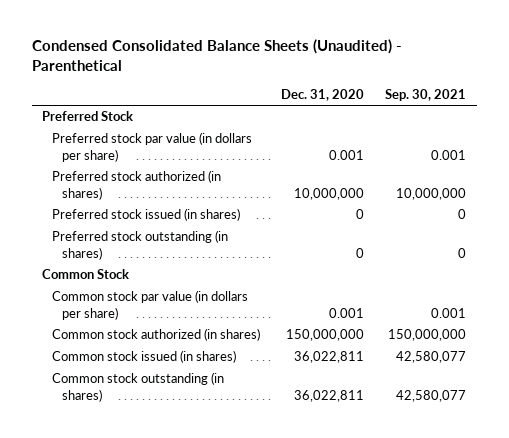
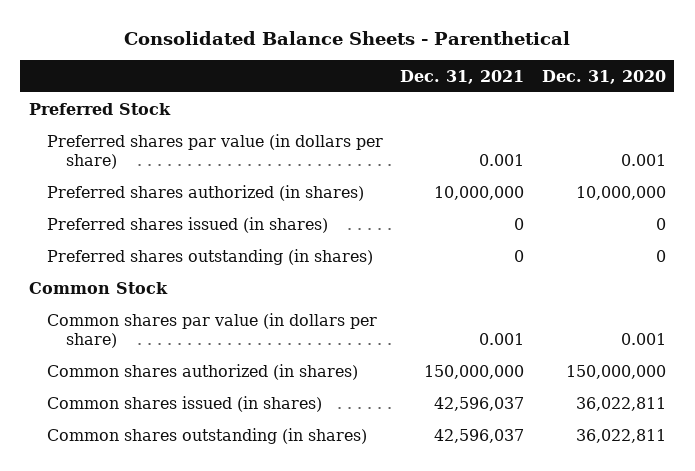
[31,39,402,72] Condensed Consolidated Balance Sheets (Unaudited) - Parenthetical -> [124,30,571,45] Consolidated Balance Sheets - Parenthetical
[385,89,467,102] Sep. 30, 2021 -> none
none -> [400,69,525,84] Dec. 31, 2021
[52,132,253,162] Preferred stock par value (in dollars per share) -> [47,133,384,169] Preferred shares par value (in dollars per share)
[52,170,222,200] Preferred stock authorized (in shares) -> [47,184,365,201] Preferred shares authorized (in shares)
[52,208,241,222] Preferred stock issued (in shares) -> [47,216,329,233] Preferred shares issued (in shares)
[52,230,229,260] Preferred stock outstanding (in shares) -> [47,248,374,265] Preferred shares outstanding (in shares)
[52,290,249,320] Common stock par value (in dollars per share) -> [47,312,378,348] Common shares par value (in dollars per share)
[52,328,261,342] Common stock authorized (in shares) -> [47,363,359,380] Common shares authorized (in shares)
[52,350,237,364] Common stock issued (in shares) -> [47,395,323,412] Common shares issued (in shares)
[52,372,225,402] Common stock outstanding (in shares) -> [47,427,368,444] Common shares outstanding (in shares)

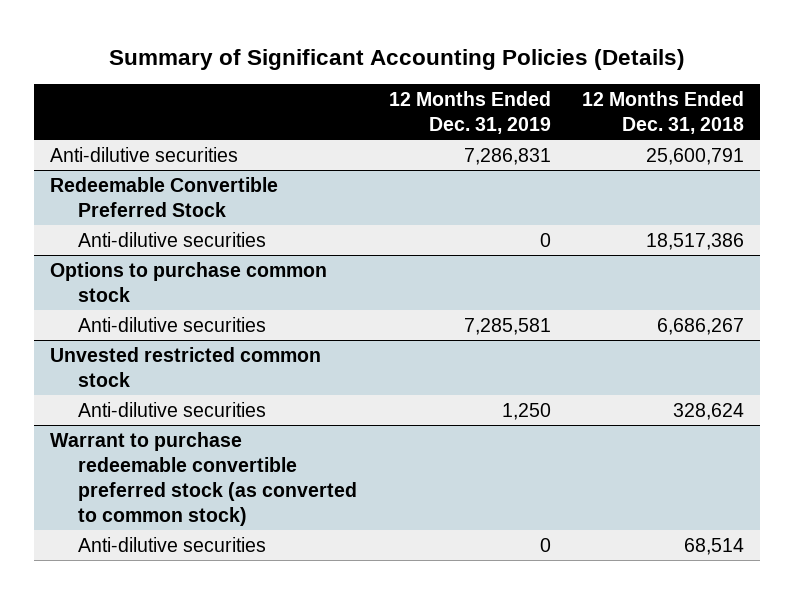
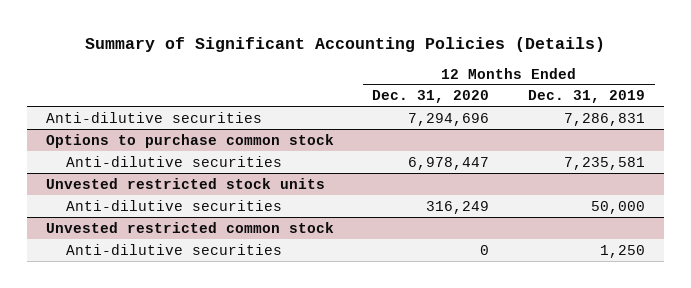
[582,91,745,135] 12 Months Ended Dec. 31, 2018 -> none
none -> [372,90,490,104] Dec. 31, 2020
[49,176,278,217] Redeemable Convertible Preferred Stock -> none
[77,231,266,247] Anti-dilutive securities -> none
[463,317,551,335] 7,285,581 -> [563,156,645,170] 7,235,581
none -> [45,177,325,189] Unvested restricted stock units
none -> [66,199,283,211] Anti-dilutive securities
[49,431,357,527] Warrant to purchase redeemable convertible preferred stock (as converted to common stock) -> none
[77,536,266,552] Anti-dilutive securities -> none

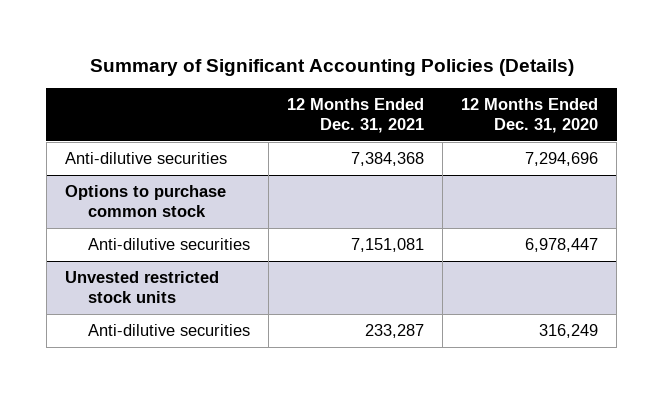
[527,90,645,104] Dec. 31, 2019 -> none
none -> [287,98,425,134] 12 Months Ended Dec. 31, 2021
[45,221,334,233] Unvested restricted common stock -> none
[66,243,283,255] Anti-dilutive securities -> none

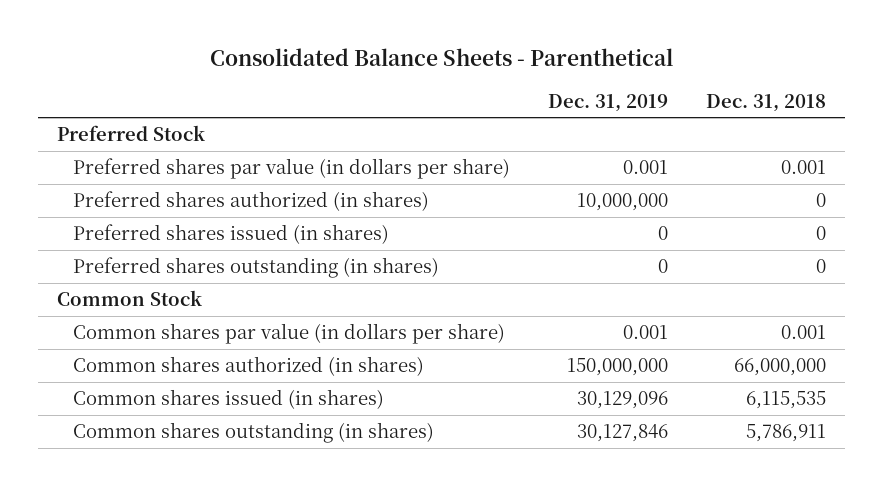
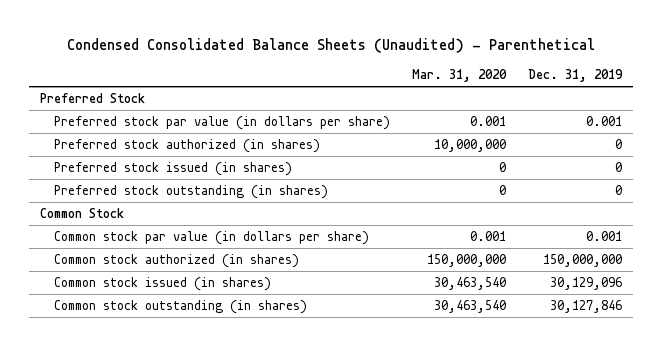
[209,48,673,67] Consolidated Balance Sheets - Parenthetical -> [66,37,595,53] Condensed Consolidated Balance Sheets (Unaudited) - Parenthetical
[706,93,827,112] Dec. 31, 2018 -> none
none -> [411,68,507,82] Mar. 31, 2020
[73,158,511,180] Preferred shares par value (in dollars per share) -> [53,116,390,131] Preferred stock par value (in dollars per share)
[73,191,430,212] Preferred shares authorized (in shares) -> [53,139,320,154] Preferred stock authorized (in shares)
[577,193,669,212] 10,000,000 -> [614,139,622,150] 0
[73,224,390,245] Preferred shares issued (in shares) -> [53,162,292,177] Preferred stock issued (in shares)
[73,257,440,279] Preferred shares outstanding (in shares) -> [53,185,328,200] Preferred stock outstanding (in shares)
[73,323,506,345] Common shares par value (in dollars per share) -> [53,231,369,246] Common stock par value (in dollars per share)
[73,356,425,377] Common shares authorized (in shares) -> [53,254,299,269] Common stock authorized (in shares)
[73,389,385,410] Common shares issued (in shares) -> [53,277,271,292] Common stock issued (in shares)
[73,422,435,444] Common shares outstanding (in shares) -> [53,300,307,315] Common stock outstanding (in shares)

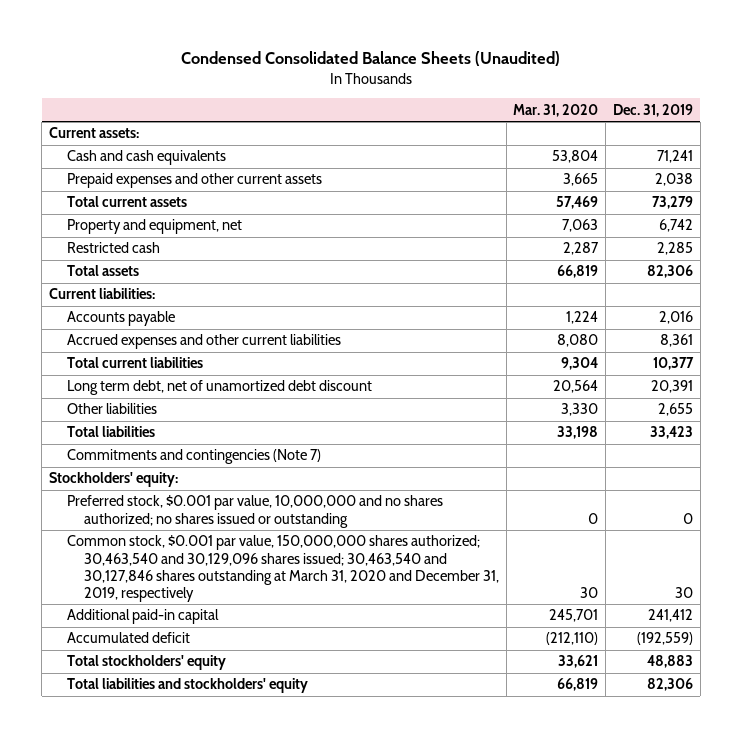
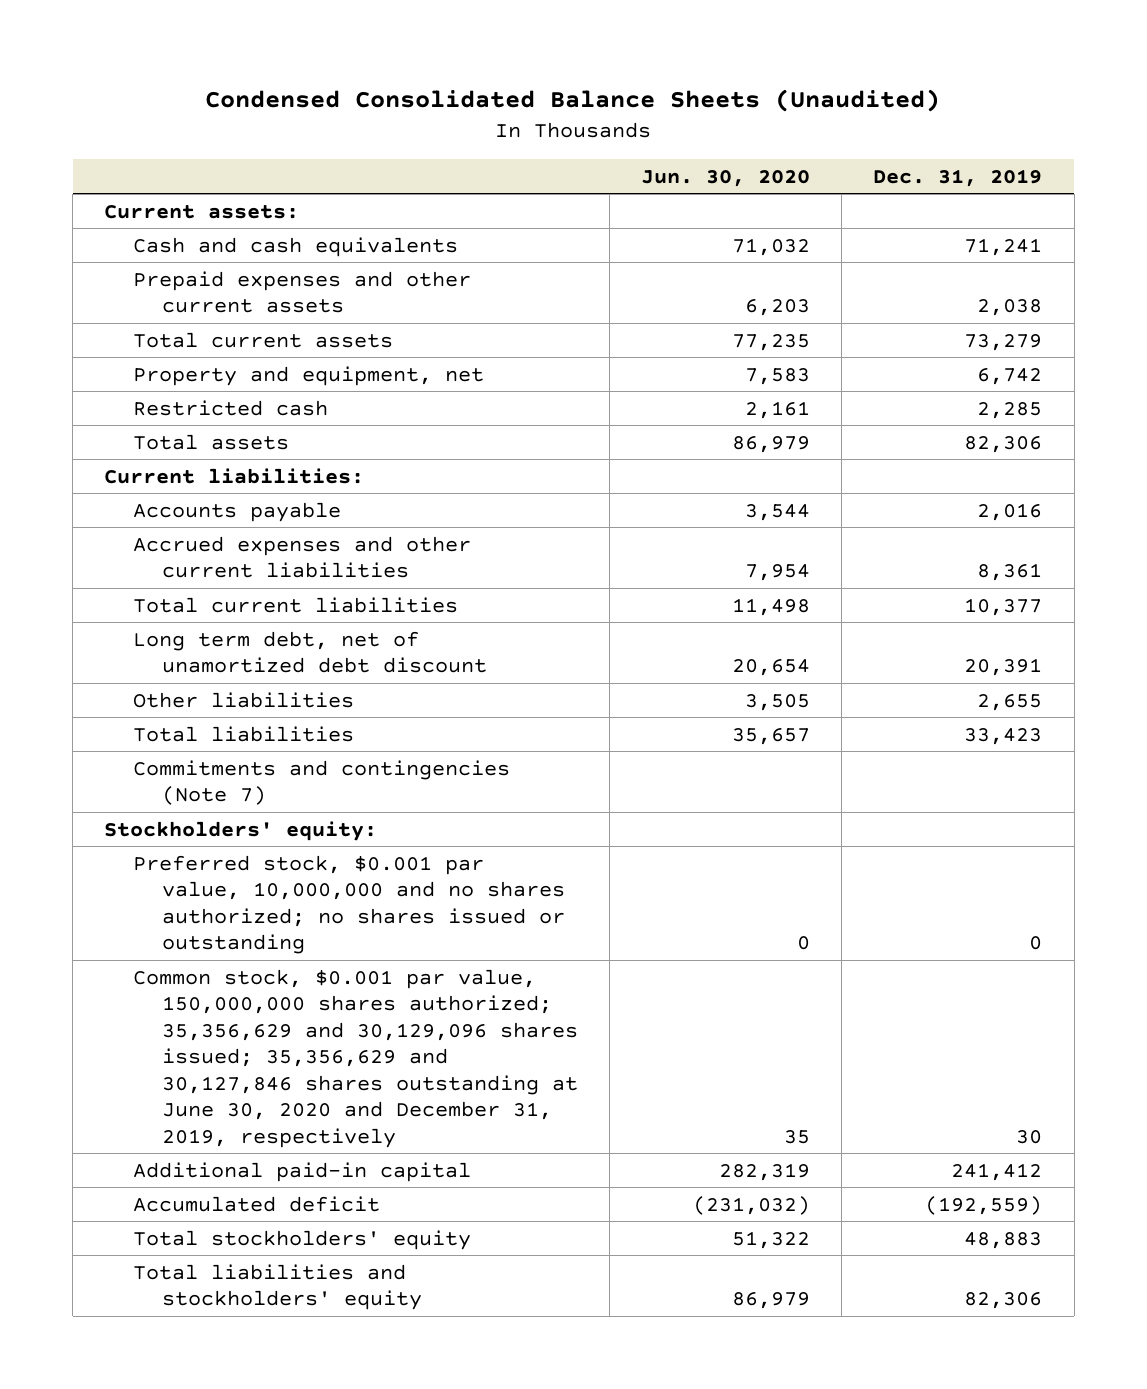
[513,103,599,117] Mar. 31, 2020 -> none
none -> [640,169,810,187] Jun. 30, 2020
[66,535,499,602] Common stock, $0.001 par value, 150,000,000 shares authorized; 30,463,540 and 30,129,096 shares issued; 30,463,540 and 30,127,846 shares outstanding at March 31, 2020 and December 31, 2019, respectively -> [132,968,578,1148] Common stock, $0.001 par value, 150,000,000 shares authorized; 35,356,629 and 30,129,096 shares issued; 35,356,629 and 30,127,846 shares outstanding at June 30, 2020 and December 31, 2019, respectively

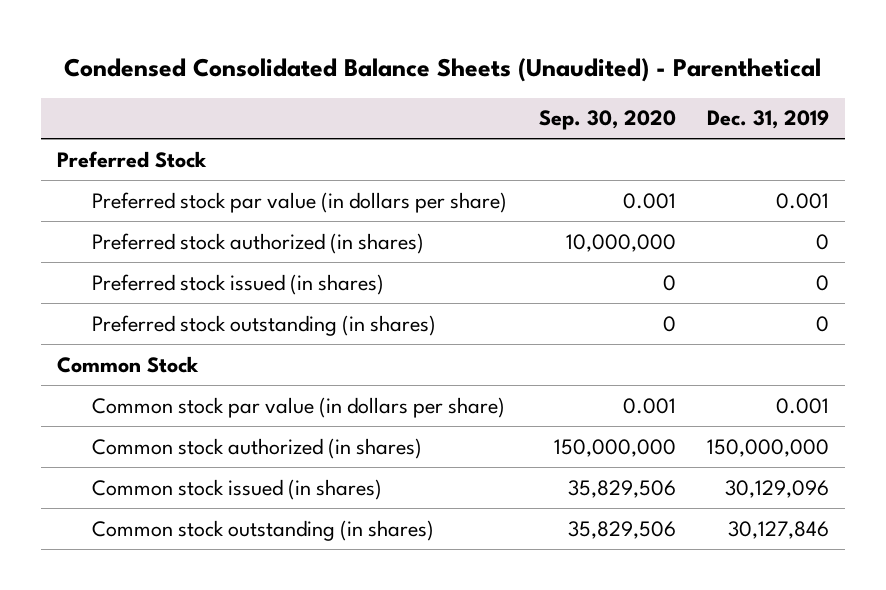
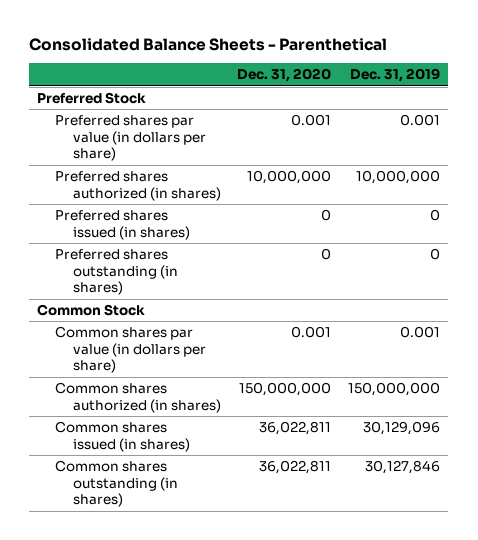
[64,57,822,82] Condensed Consolidated Balance Sheets (Unaudited) - Parenthetical -> [29,37,388,51] Consolidated Balance Sheets - Parenthetical
[538,110,676,131] Sep. 30, 2020 -> none
none -> [237,68,332,83] Dec. 31, 2020
[92,191,508,213] Preferred stock par value (in dollars per share) -> [55,115,206,162] Preferred shares par value (in dollars per share)
[92,232,425,254] Preferred stock authorized (in shares) -> [55,171,221,201] Preferred shares authorized (in shares)
[816,233,830,250] 0 -> [356,170,441,185] 10,000,000
[92,273,385,295] Preferred stock issued (in shares) -> [55,210,190,240] Preferred shares issued (in shares)
[92,314,437,336] Preferred stock outstanding (in shares) -> [55,249,178,296] Preferred shares outstanding (in shares)
[92,396,506,418] Common stock par value (in dollars per share) -> [55,326,206,374] Common shares par value (in dollars per share)
[92,437,423,459] Common stock authorized (in shares) -> [55,382,221,413] Common shares authorized (in shares)
[92,478,383,500] Common stock issued (in shares) -> [55,421,190,452] Common shares issued (in shares)
[92,519,435,541] Common stock outstanding (in shares) -> [55,460,178,508] Common shares outstanding (in shares)

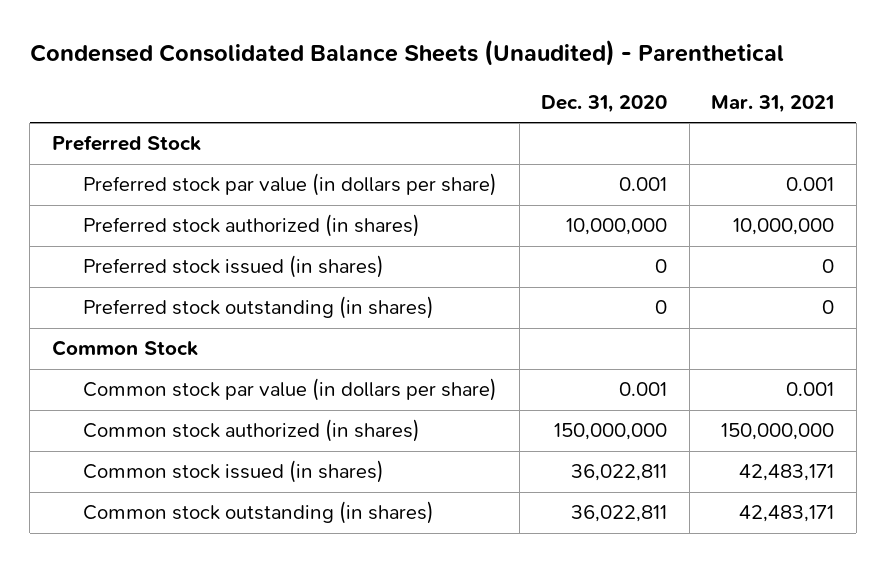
[29,37,388,51] Consolidated Balance Sheets - Parenthetical -> [29,39,784,66] Condensed Consolidated Balance Sheets (Unaudited) - Parenthetical
[350,68,441,83] Dec. 31, 2019 -> none
none -> [711,94,835,113] Mar. 31, 2021
[55,115,206,162] Preferred shares par value (in dollars per share) -> [83,173,498,197] Preferred stock par value (in dollars per share)
[55,171,221,201] Preferred shares authorized (in shares) -> [83,214,421,238] Preferred stock authorized (in shares)
[55,210,190,240] Preferred shares issued (in shares) -> [83,255,385,279] Preferred stock issued (in shares)
[55,249,178,296] Preferred shares outstanding (in shares) -> [83,296,435,320] Preferred stock outstanding (in shares)
[55,326,206,374] Common shares par value (in dollars per share) -> [83,378,498,402] Common stock par value (in dollars per share)
[55,382,221,413] Common shares authorized (in shares) -> [83,419,421,443] Common stock authorized (in shares)
[55,421,190,452] Common shares issued (in shares) -> [83,460,385,484] Common stock issued (in shares)
[55,460,178,508] Common shares outstanding (in shares) -> [83,501,435,525] Common stock outstanding (in shares)

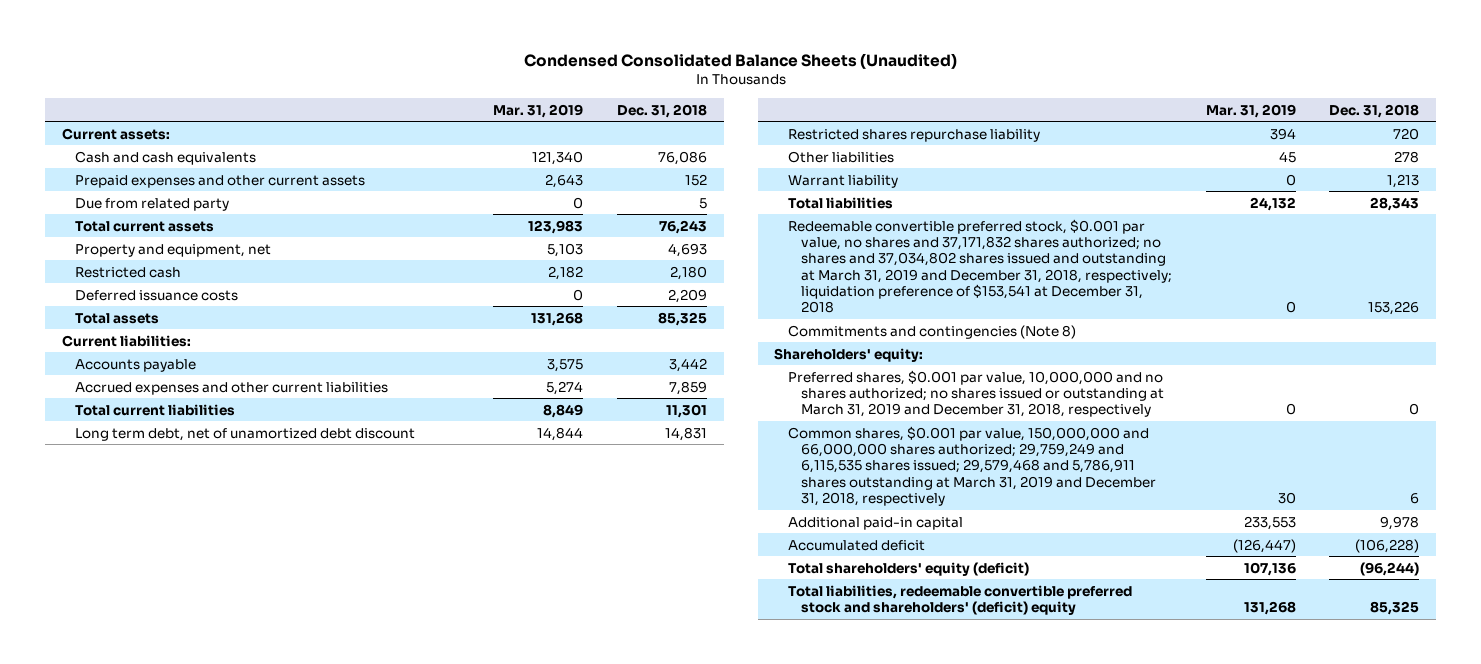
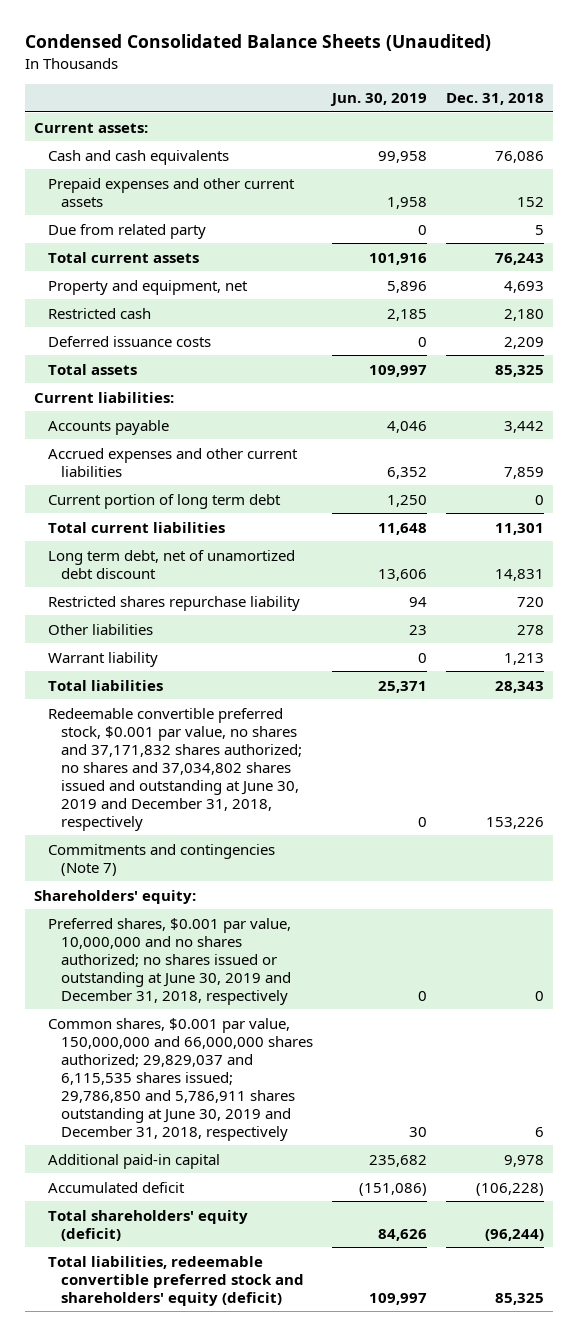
[493,103,584,118] Mar. 31, 2019 -> none
none -> [329,93,427,107] Jun. 30, 2019
none -> [47,493,281,509] Current portion of long term debt
[787,218,1173,314] Redeemable convertible preferred stock, $0.001 par value, no shares and 37,171,832 shares authorized; no shares and 37,034,802 shares issued and outstanding at March 31, 2019 and December 31, 2018, respectively; liquidation preference of $153,541 at December 31, 2018 -> [47,707,302,831] Redeemable convertible preferred stock, $0.001 par value, no shares and 37,171,832 shares authorized; no shares and 37,034,802 shares issued and outstanding at June 30, 2019 and December 31, 2018, respectively
[787,324,1076,339] Commitments and contingencies (Note 8) -> [47,843,275,876] Commitments and contingencies (Note 7)
[787,369,1165,418] Preferred shares, $0.001 par value, 10,000,000 and no shares authorized; no shares issued or outstanding at March 31, 2019 and December 31, 2018, respectively -> [47,917,291,1005] Preferred shares, $0.001 par value, 10,000,000 and no shares authorized; no shares issued or outstanding at June 30, 2019 and December 31, 2018, respectively
[787,425,1157,506] Common shares, $0.001 par value, 150,000,000 and 66,000,000 shares authorized; 29,759,249 and 6,115,535 shares issued; 29,579,468 and 5,786,911 shares outstanding at March 31, 2019 and December 31, 2018, respectively -> [47,1017,313,1141] Common shares, $0.001 par value, 150,000,000 and 66,000,000 shares authorized; 29,829,037 and 6,115,535 shares issued; 29,786,850 and 5,786,911 shares outstanding at June 30, 2019 and December 31, 2018, respectively
[787,584,1132,615] Total liabilities, redeemable convertible preferred stock and shareholders' (deficit) equity -> [47,1255,304,1306] Total liabilities, redeemable convertible preferred stock and shareholders' equity (deficit)

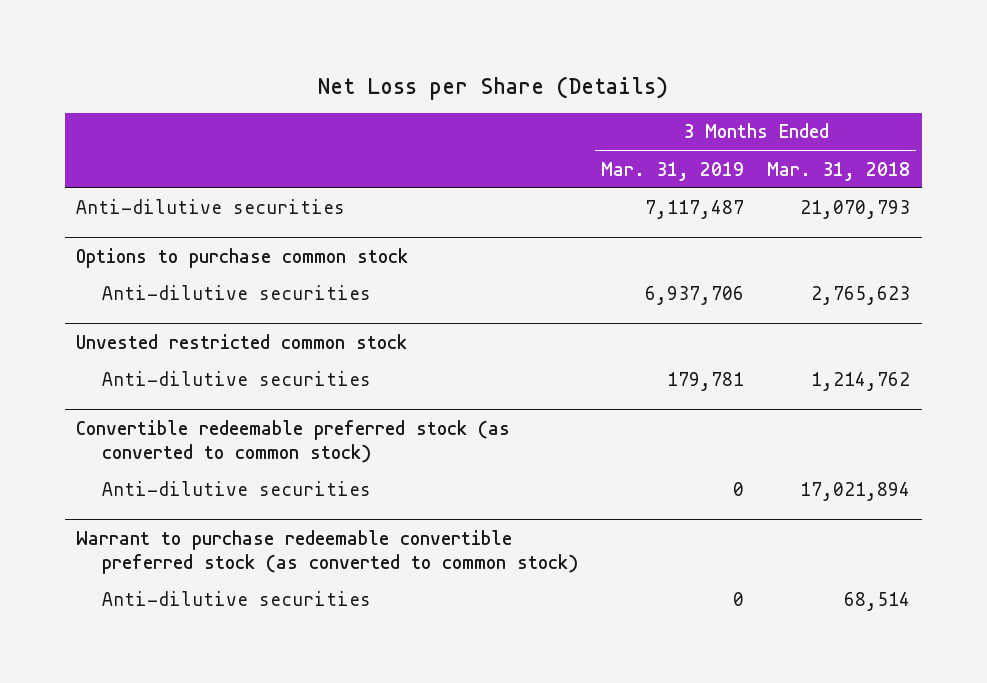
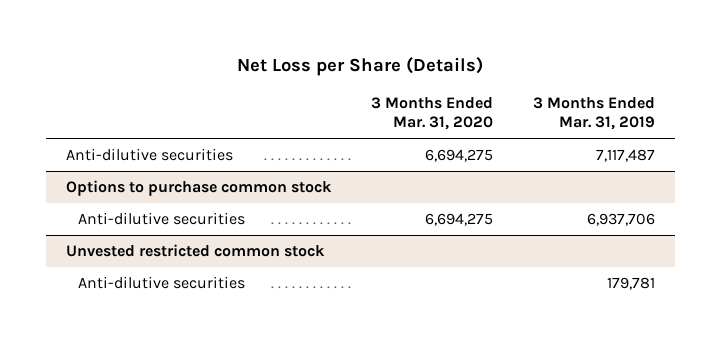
[767,161,911,181] Mar. 31, 2018 -> none
none -> [370,96,493,131] 3 Months Ended Mar. 31, 2020
[76,420,511,464] Convertible redeemable preferred stock (as converted to common stock) -> none
[102,481,372,497] Anti-dilutive securities -> none
[76,530,579,575] Warrant to purchase redeemable convertible preferred stock (as converted to common stock) -> none
[102,591,372,607] Anti-dilutive securities -> none

